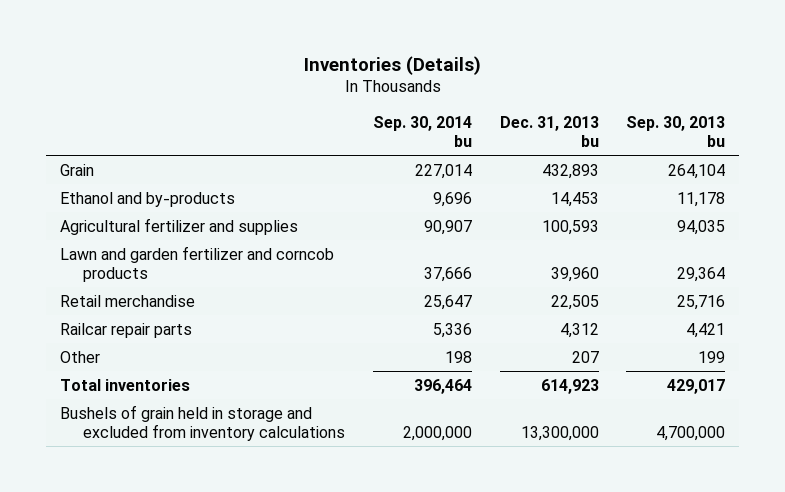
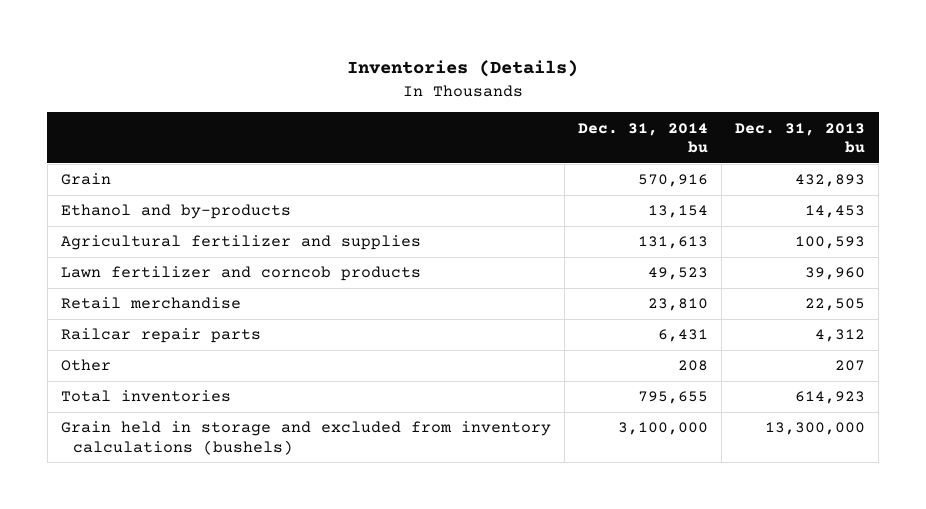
[372,116,472,148] Sep. 30, 2014 bu -> none
[626,116,726,148] Sep. 30, 2013 bu -> none
none -> [577,122,708,153] Dec. 31, 2014 bu
[59,245,334,282] Lawn and garden fertilizer and corncob products -> [60,266,421,282] Lawn fertilizer and corncob products
[59,404,345,441] Bushels of grain held in storage and excluded from inventory calculations -> [60,421,551,455] Grain held in storage and excluded from inventory calculations (bushels)

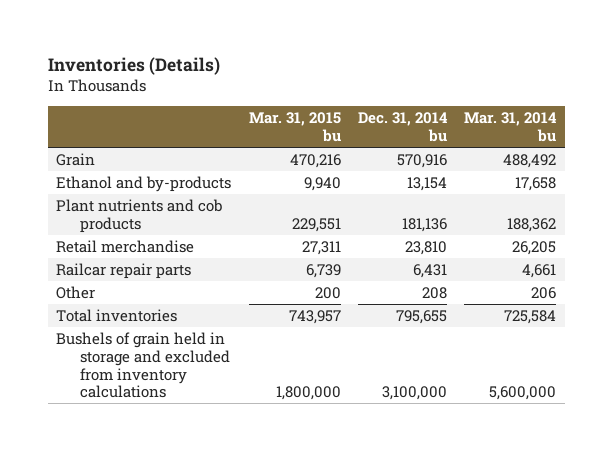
[735,122,866,153] Dec. 31, 2013 bu -> none
none -> [248,112,341,143] Mar. 31, 2015 bu
none -> [464,112,558,143] Mar. 31, 2014 bu
[60,235,421,251] Agricultural fertilizer and supplies -> none
[60,266,421,282] Lawn fertilizer and corncob products -> none
none -> [56,198,223,233] Plant nutrients and cob products
[60,421,551,455] Grain held in storage and excluded from inventory calculations (bushels) -> [56,331,230,399] Bushels of grain held in storage and excluded from inventory calculations

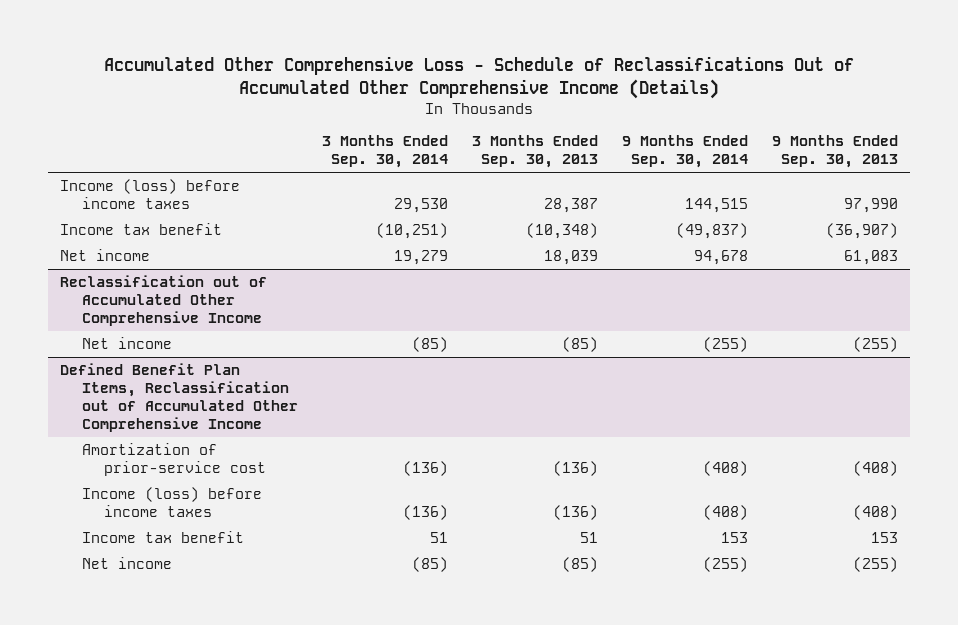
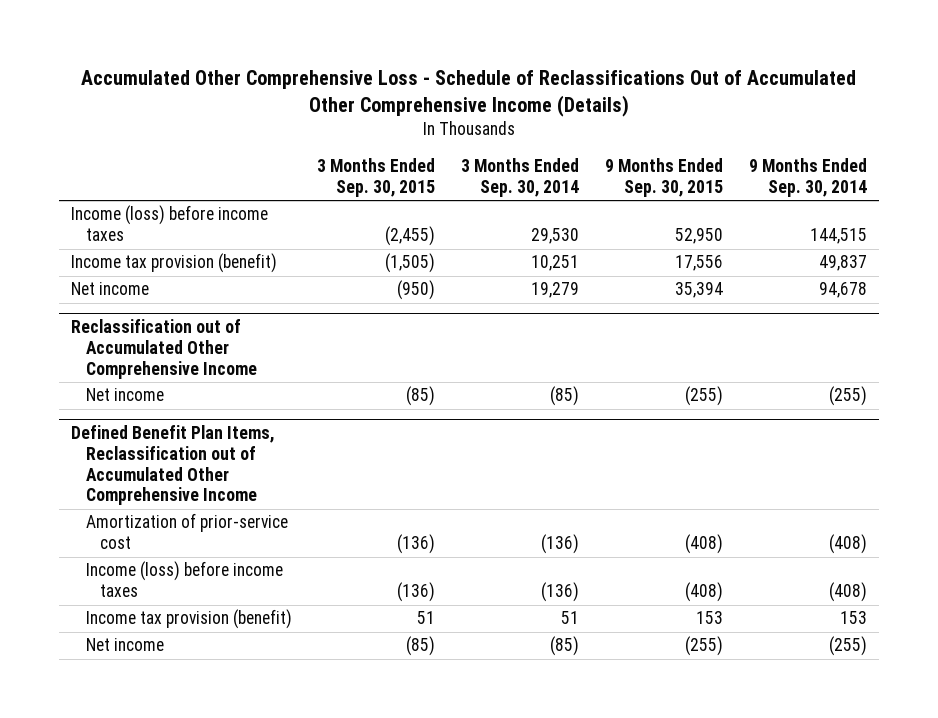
[471,135,598,169] 3 Months Ended Sep. 30, 2013 -> none
[771,135,898,169] 9 Months Ended Sep. 30, 2013 -> none
none -> [317,158,436,197] 3 Months Ended Sep. 30, 2015
none -> [604,158,723,197] 9 Months Ended Sep. 30, 2015
[60,223,223,236] Income tax benefit -> [71,253,278,274] Income tax provision (benefit)
[375,223,448,240] (10,251) -> [531,255,580,272] 10,251
[675,223,748,240] (49,837) -> [818,255,867,272] 49,837
[82,531,245,544] Income tax benefit -> [85,609,292,630] Income tax provision (benefit)

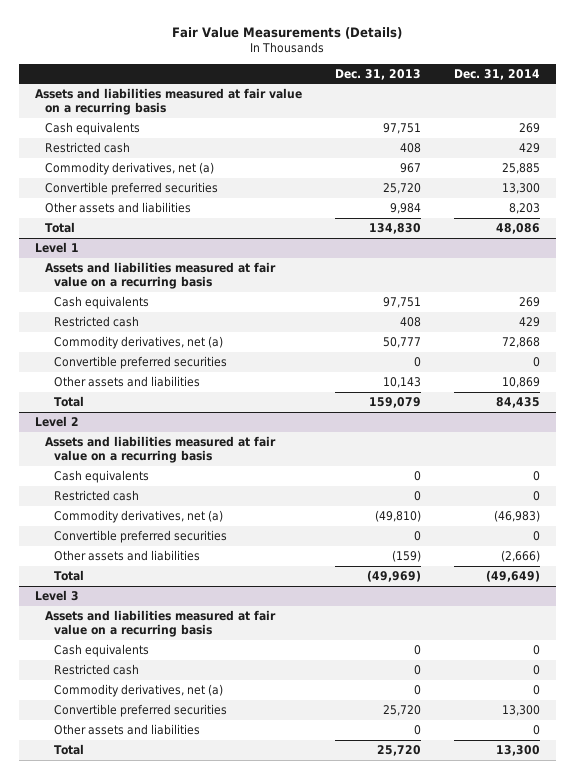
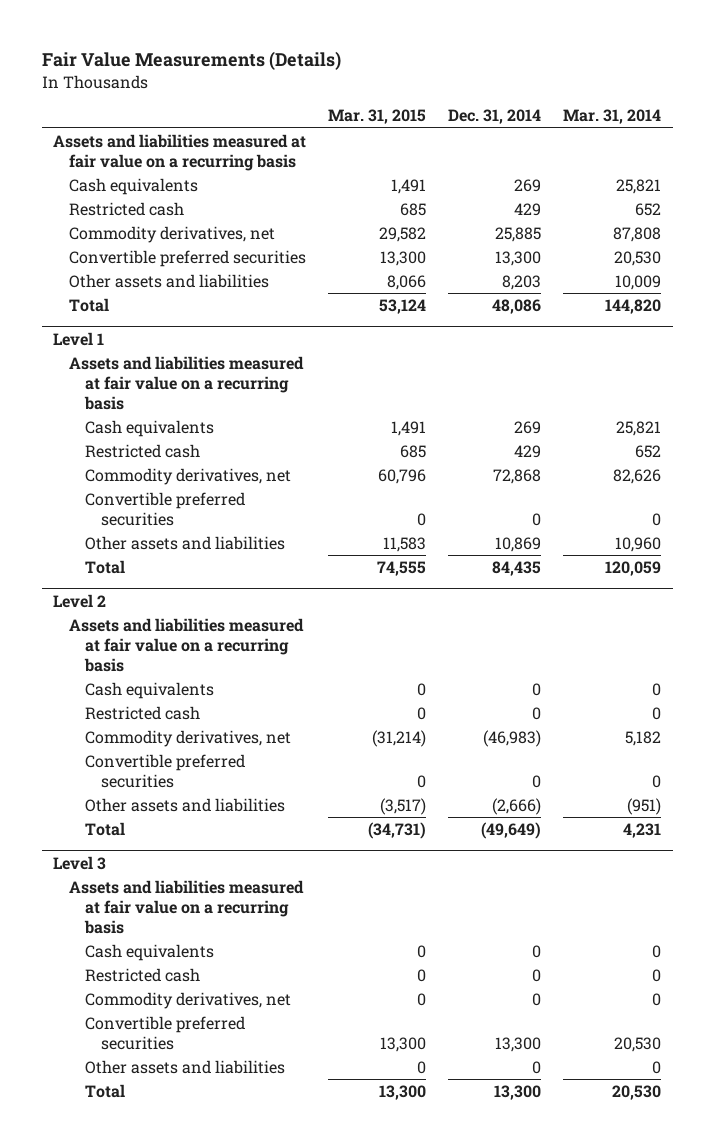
[334,68,421,80] Dec. 31, 2013 -> none
none -> [328,109,427,125] Mar. 31, 2015
none -> [563,109,662,125] Mar. 31, 2014
[44,161,214,175] Commodity derivatives, net (a) -> [68,225,275,243] Commodity derivatives, net
[54,335,224,349] Commodity derivatives, net (a) -> [84,467,291,485] Commodity derivatives, net
[54,509,224,523] Commodity derivatives, net (a) -> [84,729,291,747] Commodity derivatives, net
[54,683,224,697] Commodity derivatives, net (a) -> [84,991,291,1009] Commodity derivatives, net

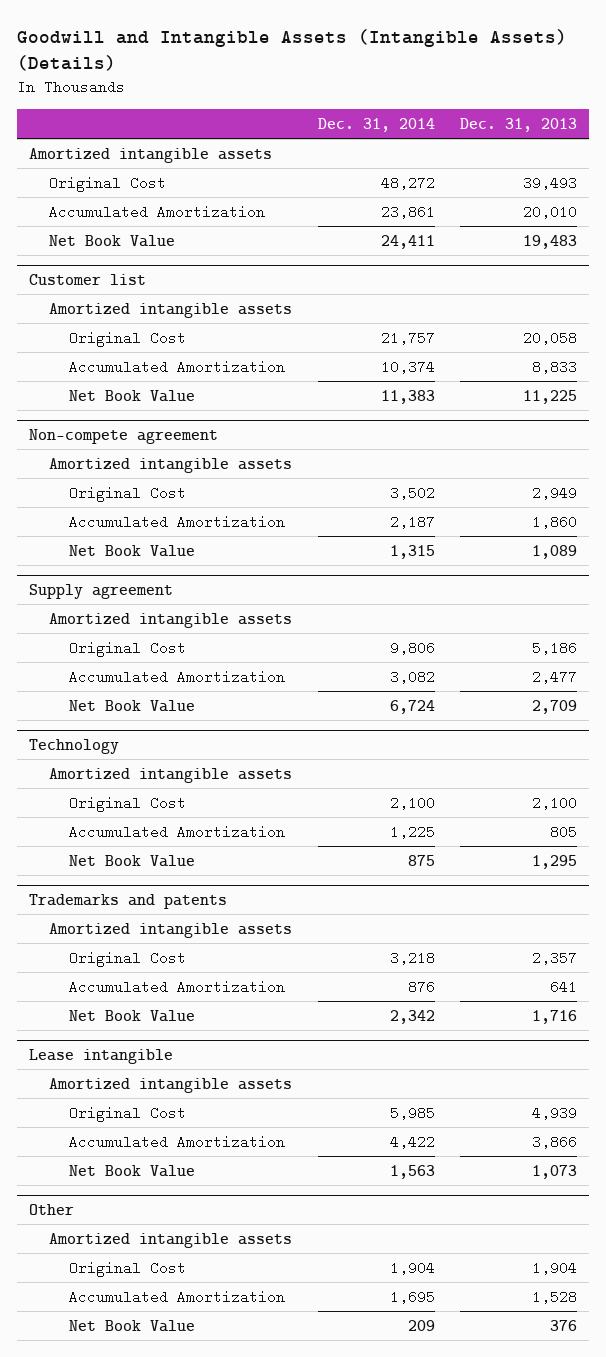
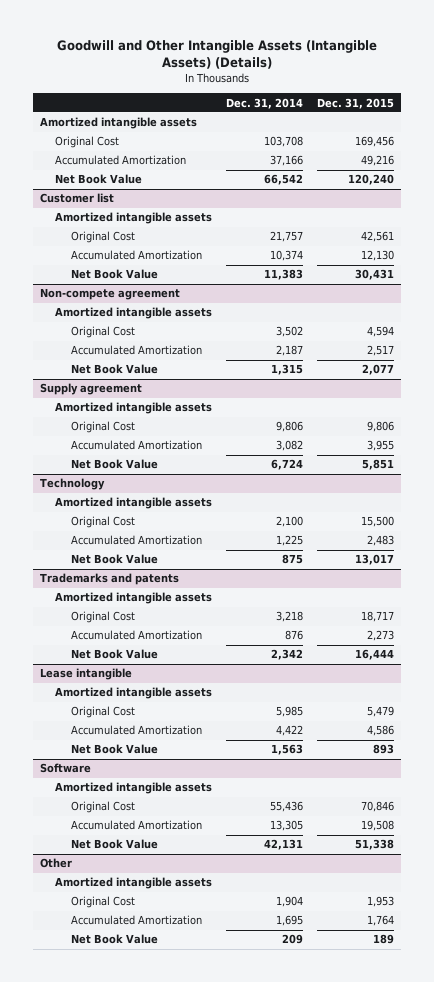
[16,28,567,72] Goodwill and Intangible Assets (Intangible Assets) (Details) -> [56,39,377,70] Goodwill and Other Intangible Assets (Intangible Assets) (Details)
[459,117,577,132] Dec. 31, 2013 -> none
none -> [317,97,395,109] Dec. 31, 2015
[380,175,435,190] 48,272 -> [264,136,304,148] 103,708
[380,204,435,219] 23,861 -> [270,155,304,167] 37,166
[380,234,435,249] 24,411 -> [264,174,304,186] 66,542
none -> [39,763,91,774] Software
none -> [55,782,213,795] Amortized intangible assets
none -> [70,801,135,814] Original Cost
none -> [70,820,202,831] Accumulated Amortization
none -> [70,839,158,850] Net Book Value

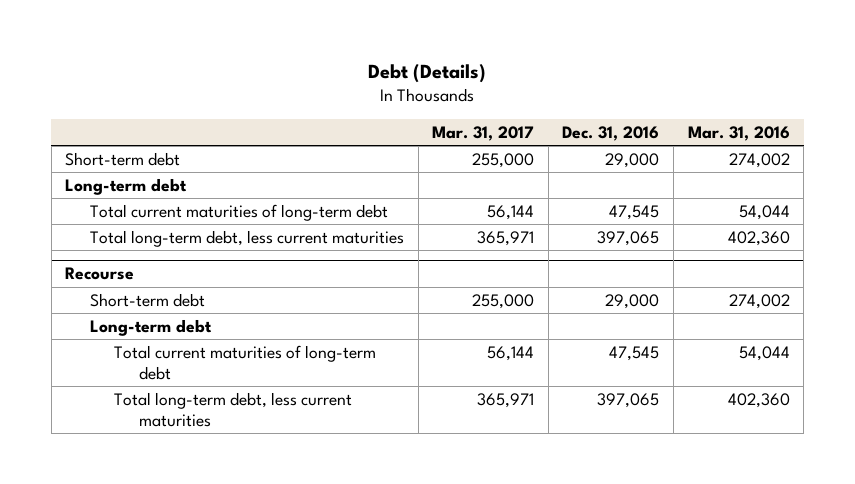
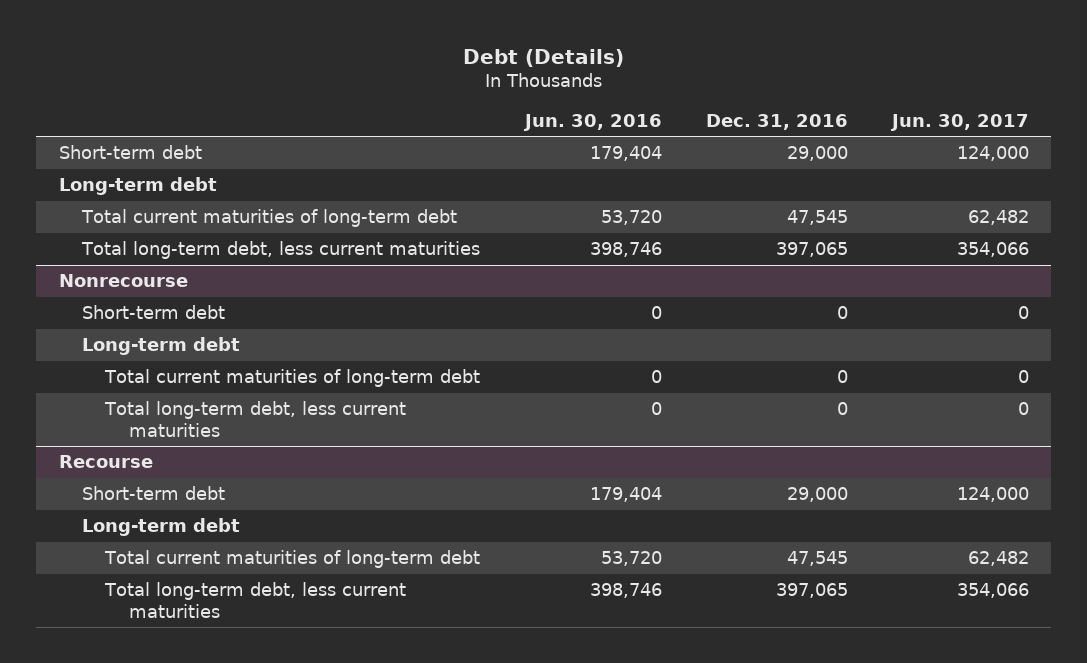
[432,125,535,141] Mar. 31, 2017 -> none
[687,125,790,141] Mar. 31, 2016 -> none
none -> [522,113,662,131] Jun. 30, 2016
none -> [889,113,1029,131] Jun. 30, 2017
none -> [58,274,188,288] Nonrecourse
none -> [81,305,225,320] Short-term debt
none -> [81,337,240,356] Long-term debt
none -> [104,369,481,388] Total current maturities of long-term debt
none -> [104,401,407,437] Total long-term debt, less current maturities

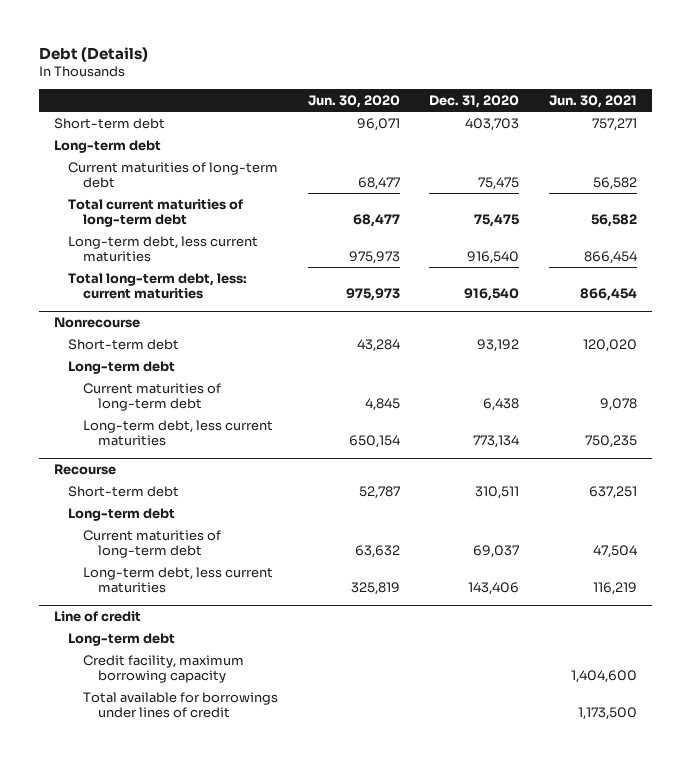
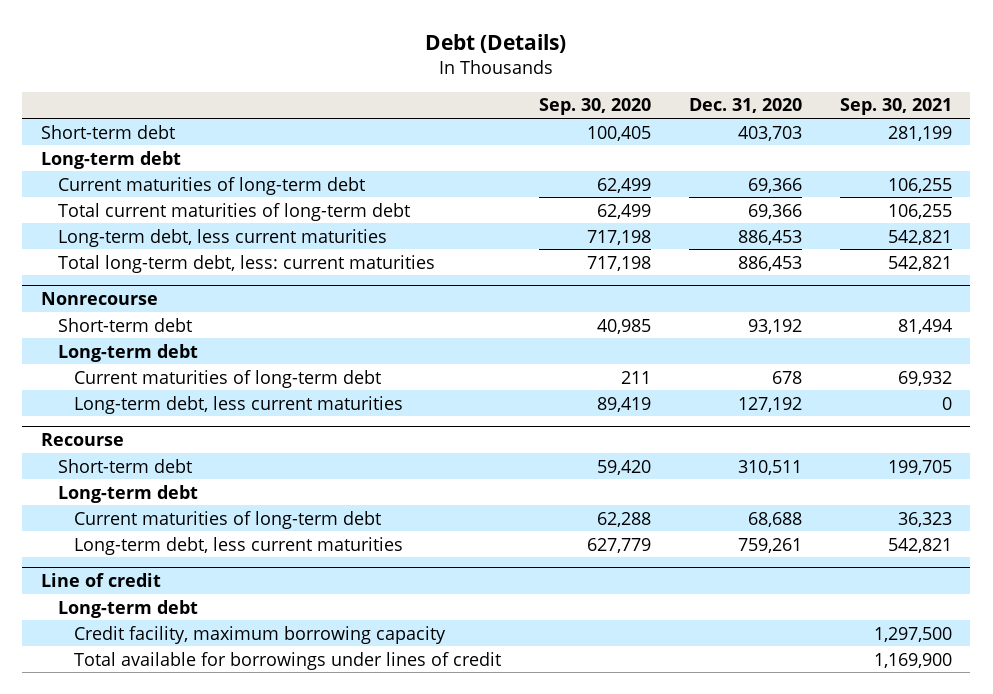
[307,94,400,108] Jun. 30, 2020 -> none
[548,94,637,108] Jun. 30, 2021 -> none
none -> [539,98,652,116] Sep. 30, 2020
none -> [839,98,952,116] Sep. 30, 2021
[478,176,520,190] 75,475 -> [747,177,802,193] 69,366
[474,213,520,227] 75,475 -> [747,203,802,219] 69,366
[467,250,520,264] 916,540 -> [737,229,802,245] 886,453
[464,287,520,301] 916,540 -> [737,255,802,271] 886,453
[483,397,520,411] 6,438 -> [771,370,802,384] 678
[473,434,520,448] 773,134 -> [737,396,802,412] 127,192
[473,544,520,558] 69,037 -> [747,511,802,527] 68,688
[468,581,520,595] 143,406 -> [737,537,802,553] 759,261

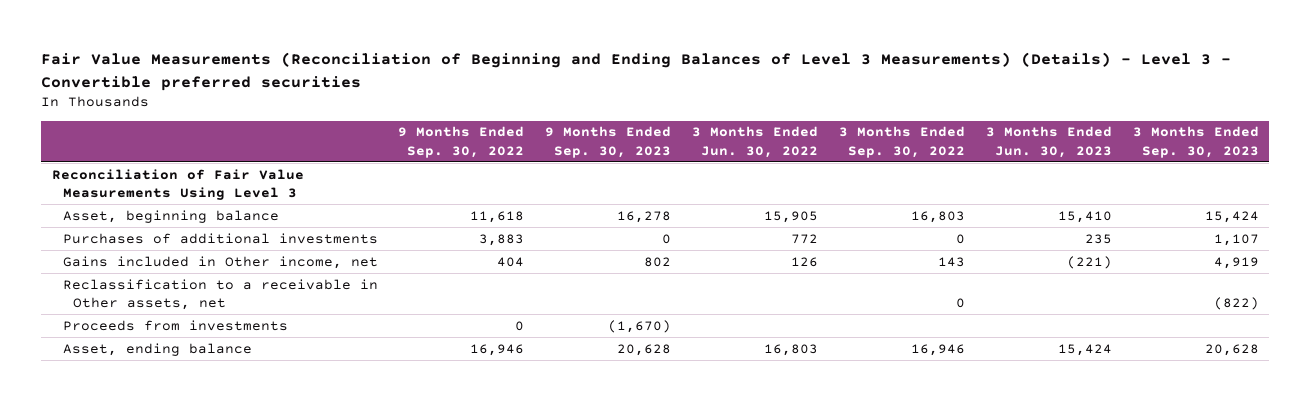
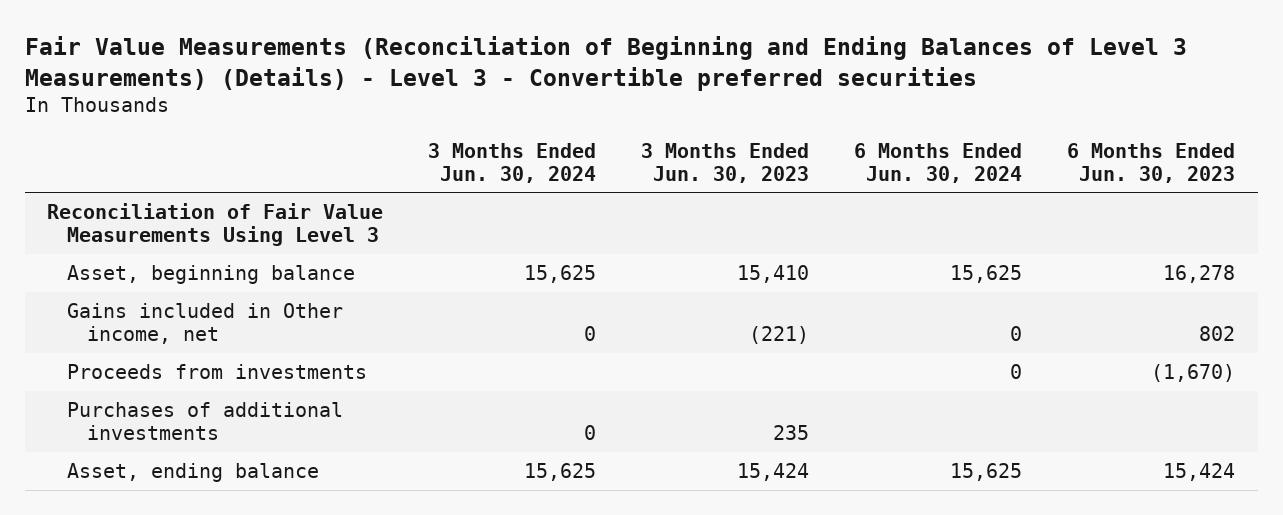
[398,126,525,158] 9 Months Ended Sep. 30, 2022 -> none
[545,126,672,158] 9 Months Ended Sep. 30, 2023 -> none
[692,126,819,158] 3 Months Ended Jun. 30, 2022 -> none
[838,126,965,158] 3 Months Ended Sep. 30, 2022 -> none
[1132,126,1259,158] 3 Months Ended Sep. 30, 2023 -> none
none -> [428,142,597,183] 3 Months Ended Jun. 30, 2024
none -> [854,142,1023,183] 6 Months Ended Jun. 30, 2024
none -> [1067,142,1236,183] 6 Months Ended Jun. 30, 2023
[62,278,378,311] Reclassification to a receivable in Other assets, net -> none
[62,232,378,244] Purchases of additional investments -> [66,402,343,440] Purchases of additional investments

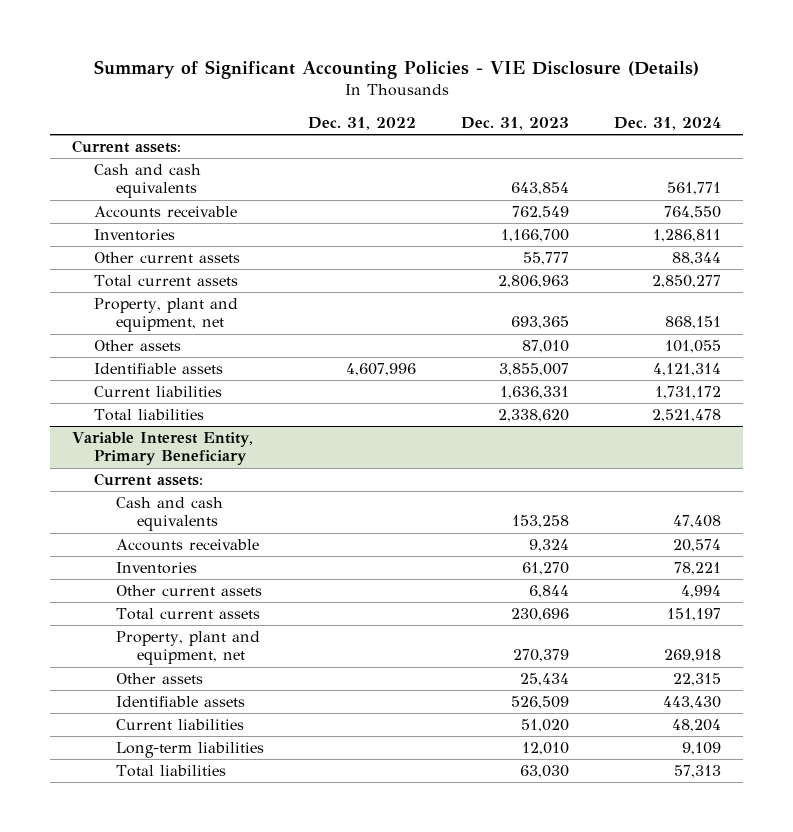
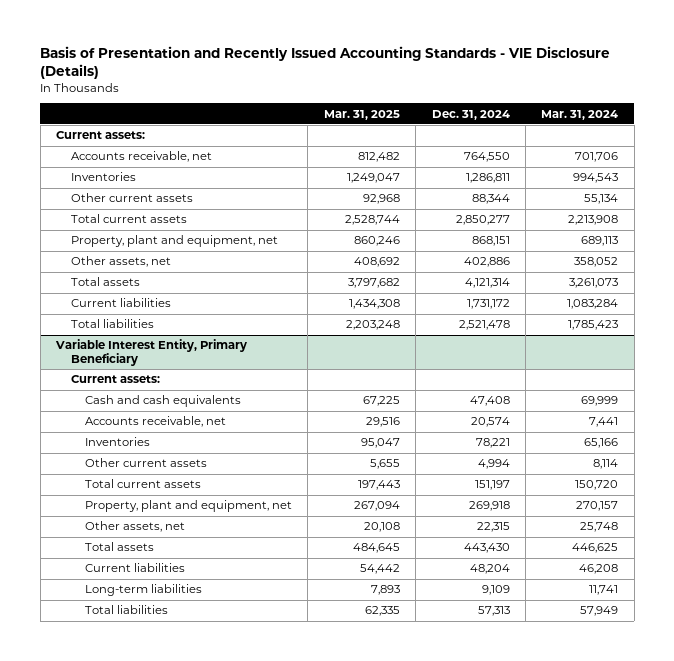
[93,60,699,80] Summary of Significant Accounting Policies - VIE Disclosure (Details) -> [40,46,611,80] Basis of Presentation and Recently Issued Accounting Standards - VIE Disclosure (Details)
[308,117,417,131] Dec. 31, 2022 -> none
[461,117,570,131] Dec. 31, 2023 -> none
none -> [323,109,400,120] Mar. 31, 2025
none -> [541,109,619,120] Mar. 31, 2024
[93,164,201,199] Cash and cash equivalents -> none
[93,206,237,219] Accounts receivable -> [70,151,212,163] Accounts receivable, net
[93,340,181,352] Other assets -> [70,256,171,268] Other assets, net
[665,340,722,354] 101,055 -> [463,257,510,268] 402,886
[93,363,223,375] Identifiable assets -> [70,277,140,287] Total assets
[115,539,259,552] Accounts receivable -> [84,416,226,428] Accounts receivable, net
[115,673,203,685] Other assets -> [84,521,185,533] Other assets, net
[115,696,245,708] Identifiable assets -> [84,542,154,552] Total assets

